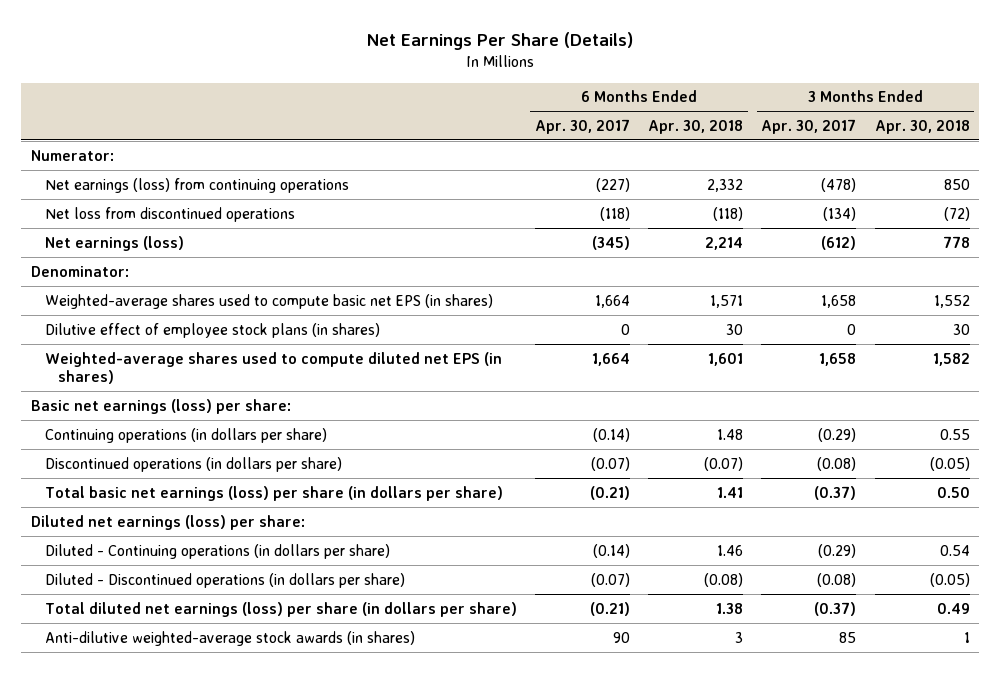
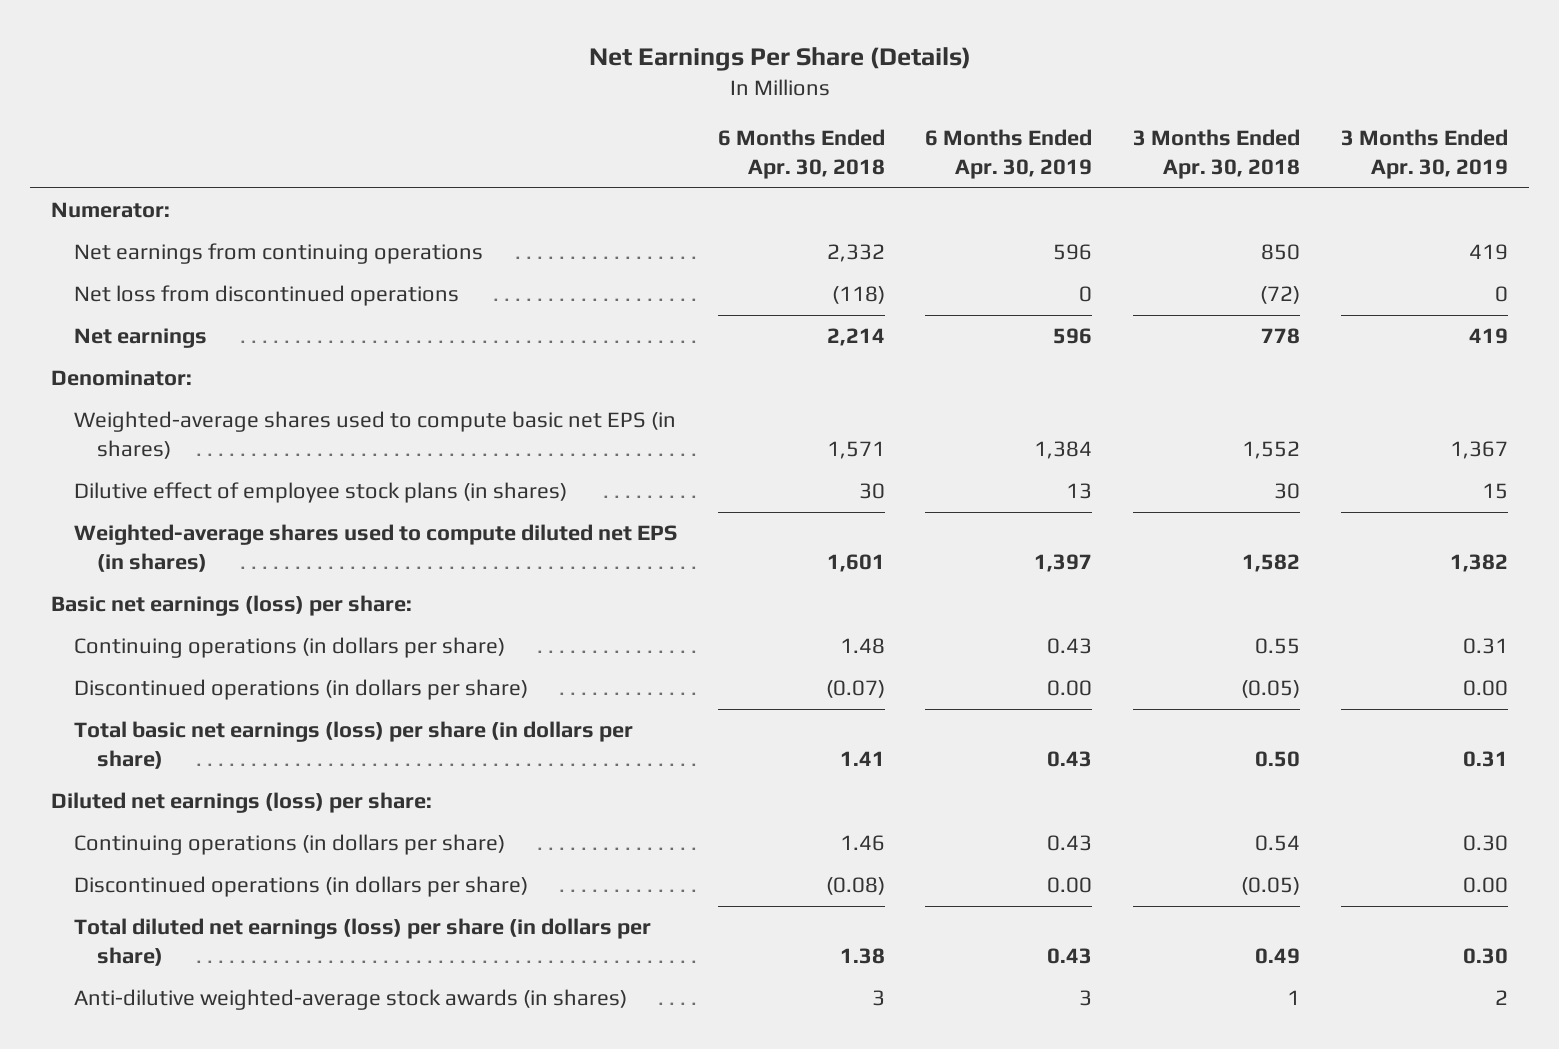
[534,118,630,134] Apr. 30, 2017 -> none
[761,118,857,134] Apr. 30, 2017 -> none
none -> [925,129,1093,179] 6 Months Ended Apr. 30, 2019
none -> [1341,129,1509,179] 3 Months Ended Apr. 30, 2019
[44,177,349,193] Net earnings (loss) from continuing operations -> [73,243,483,265] Net earnings from continuing operations
[44,235,184,251] Net earnings (loss) -> [73,328,207,349] Net earnings
[44,543,390,559] Diluted - Continuing operations (in dollars per share) -> [73,834,505,856] Continuing operations (in dollars per share)
[44,572,405,588] Diluted - Discontinued operations (in dollars per share) -> [73,876,528,898] Discontinued operations (in dollars per share)

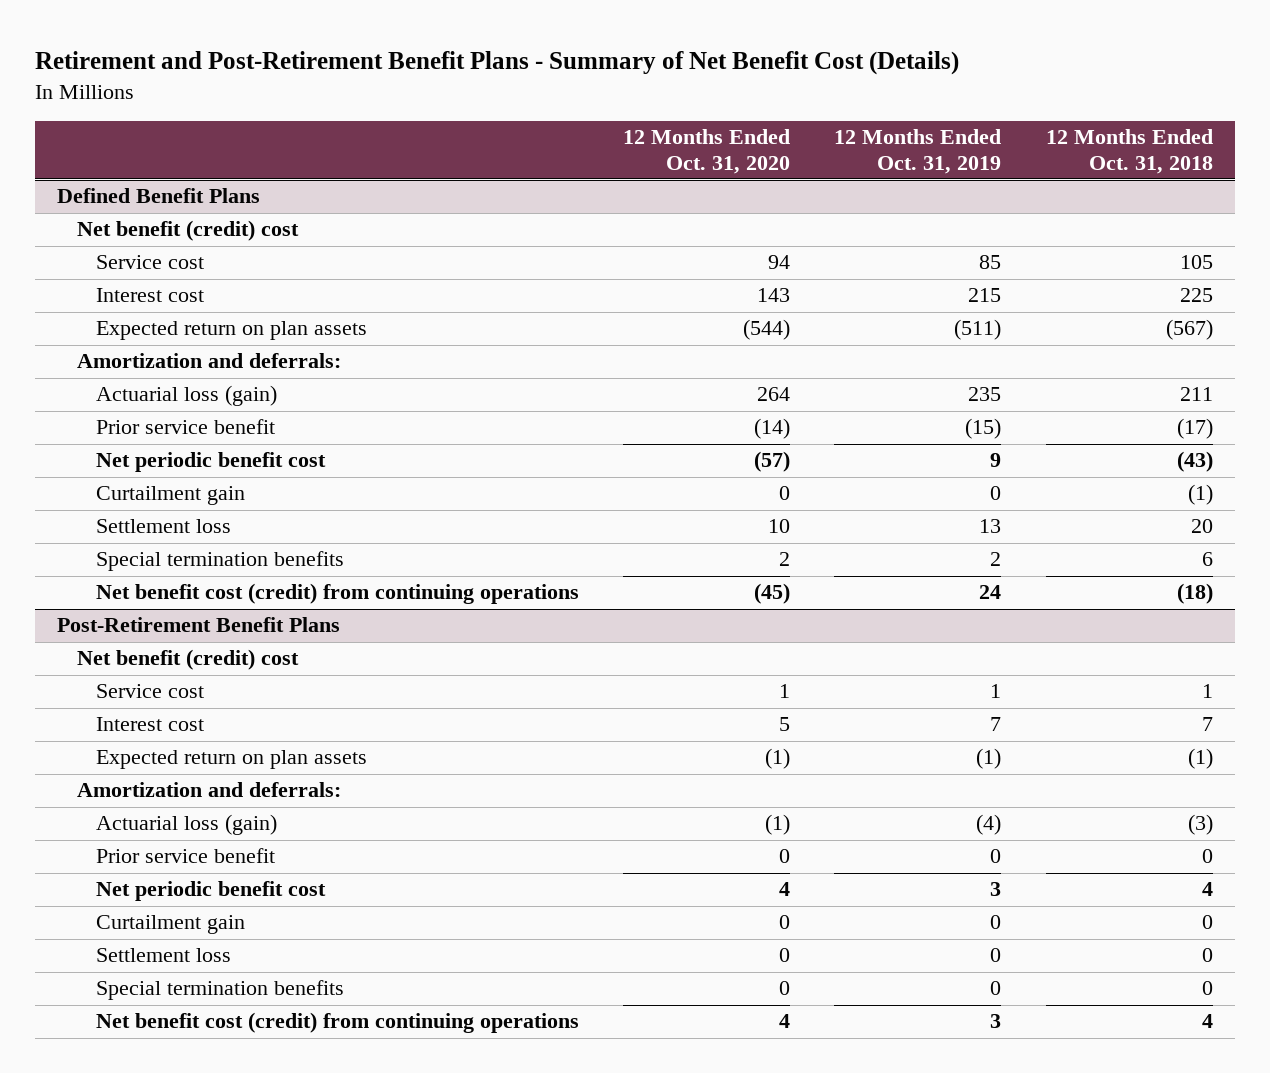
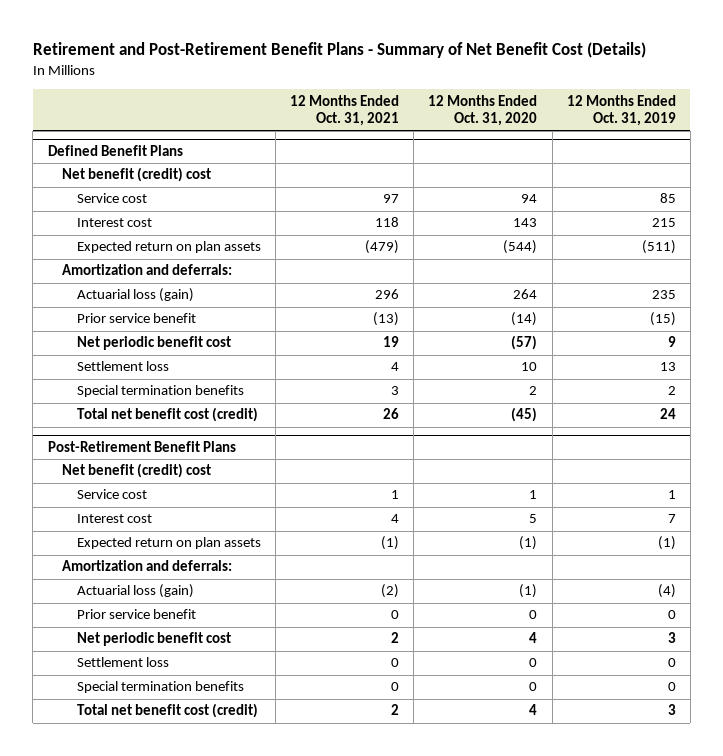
[1045,129,1213,174] 12 Months Ended Oct. 31, 2018 -> none
none -> [289,94,399,127] 12 Months Ended Oct. 31, 2021
[95,486,245,506] Curtailment gain -> none
[95,583,579,605] Net benefit cost (credit) from continuing operations -> [76,407,258,423] Total net benefit cost (credit)
[95,915,245,935] Curtailment gain -> none
[95,1012,579,1034] Net benefit cost (credit) from continuing operations -> [76,703,258,719] Total net benefit cost (credit)

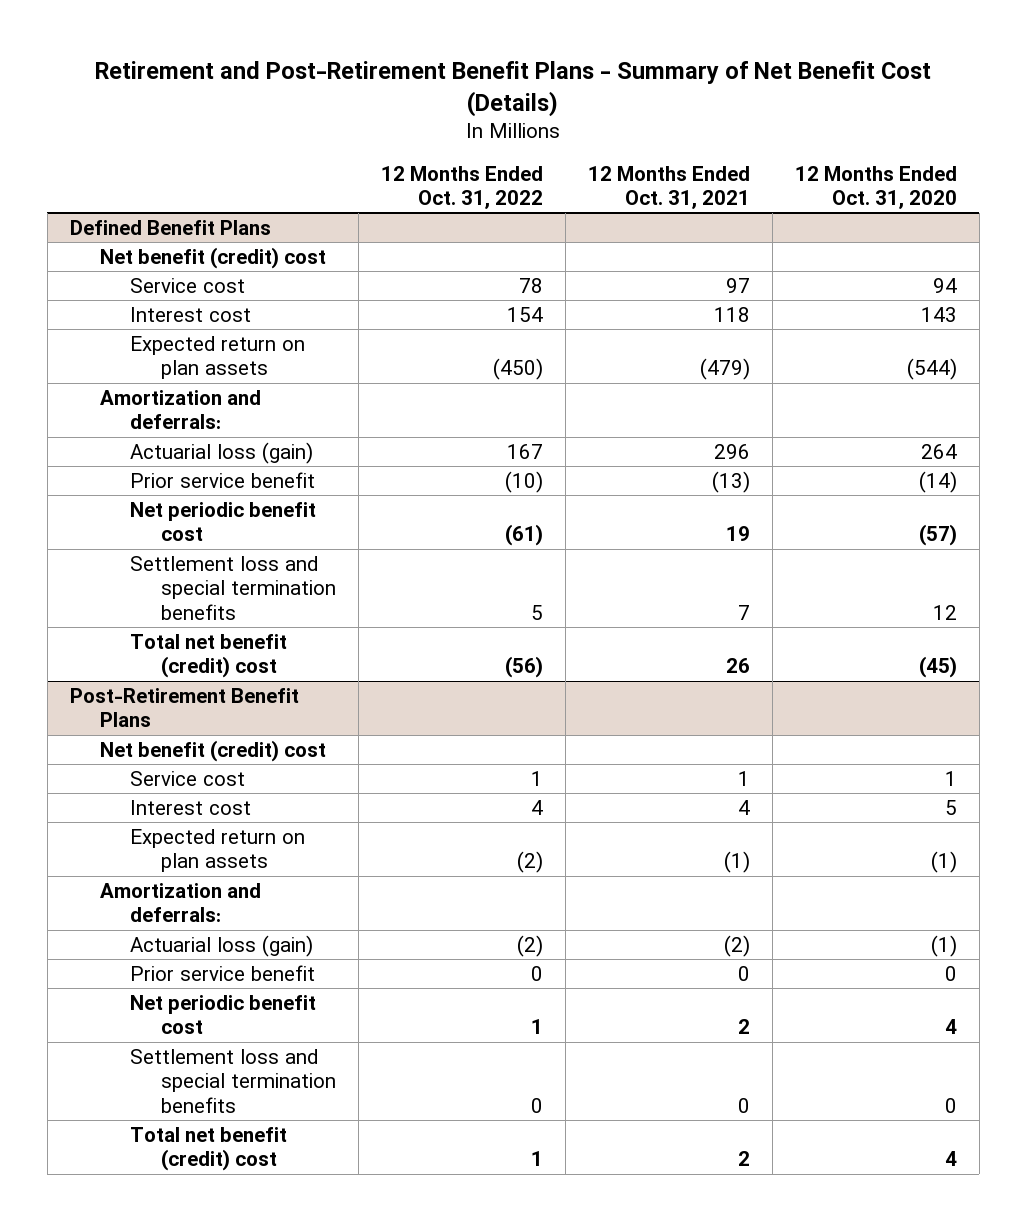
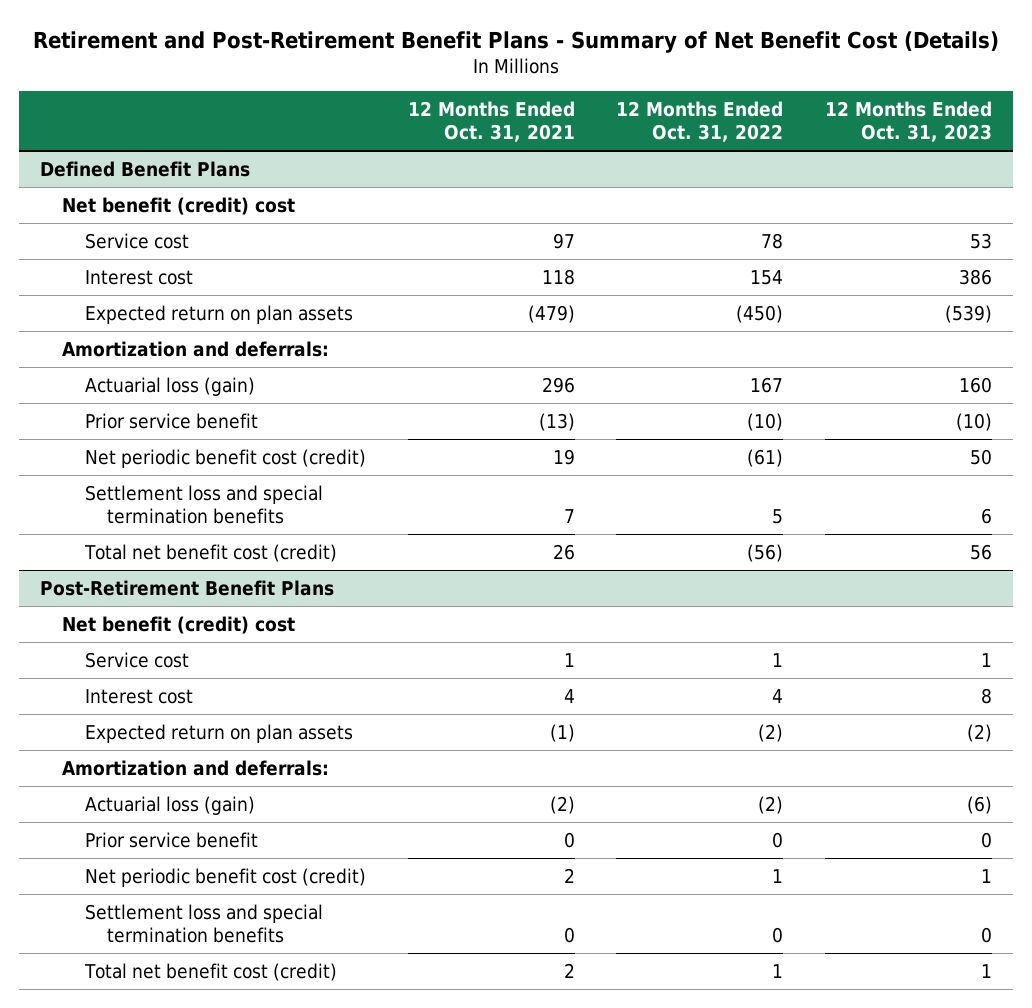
[794,165,957,209] 12 Months Ended Oct. 31, 2020 -> none
none -> [825,101,993,142] 12 Months Ended Oct. 31, 2023
[130,501,317,542] Net periodic benefit cost -> [84,448,366,468] Net periodic benefit cost (credit)
[130,633,288,679] Total net benefit (credit) cost -> [83,543,337,562] Total net benefit cost (credit)
[130,994,317,1035] Net periodic benefit cost -> [84,867,366,887] Net periodic benefit cost (credit)
[130,1126,288,1172] Total net benefit (credit) cost -> [83,962,337,981] Total net benefit cost (credit)

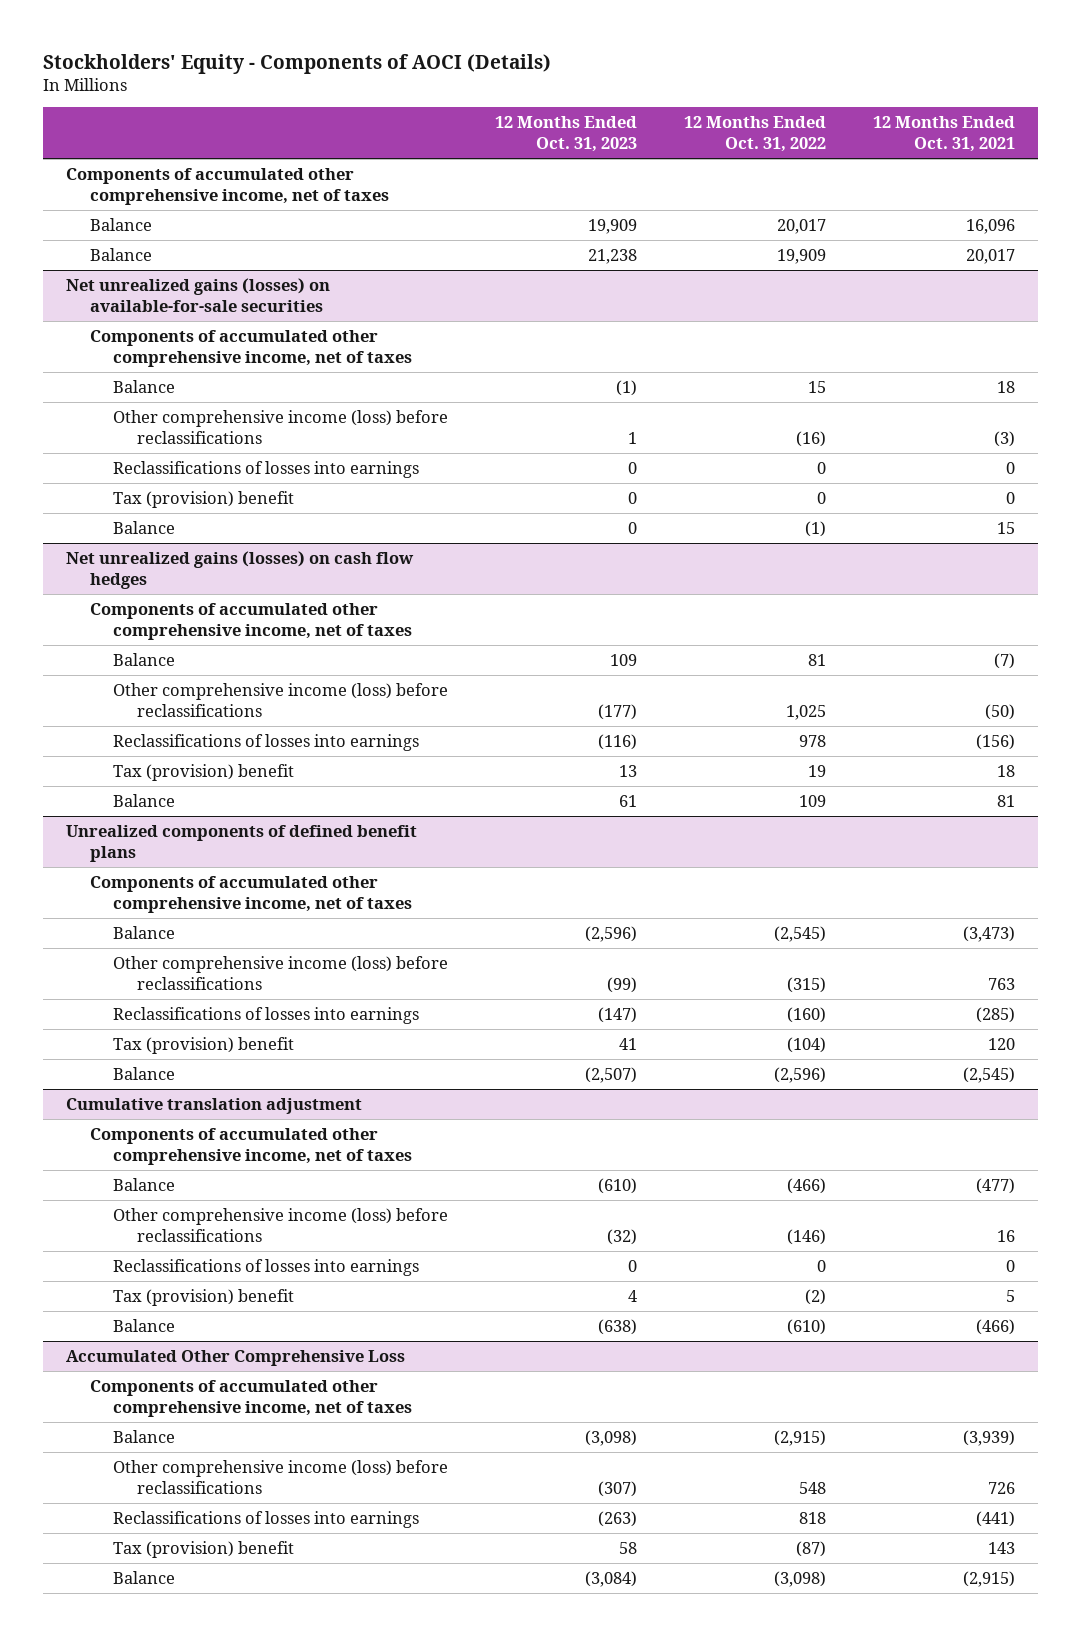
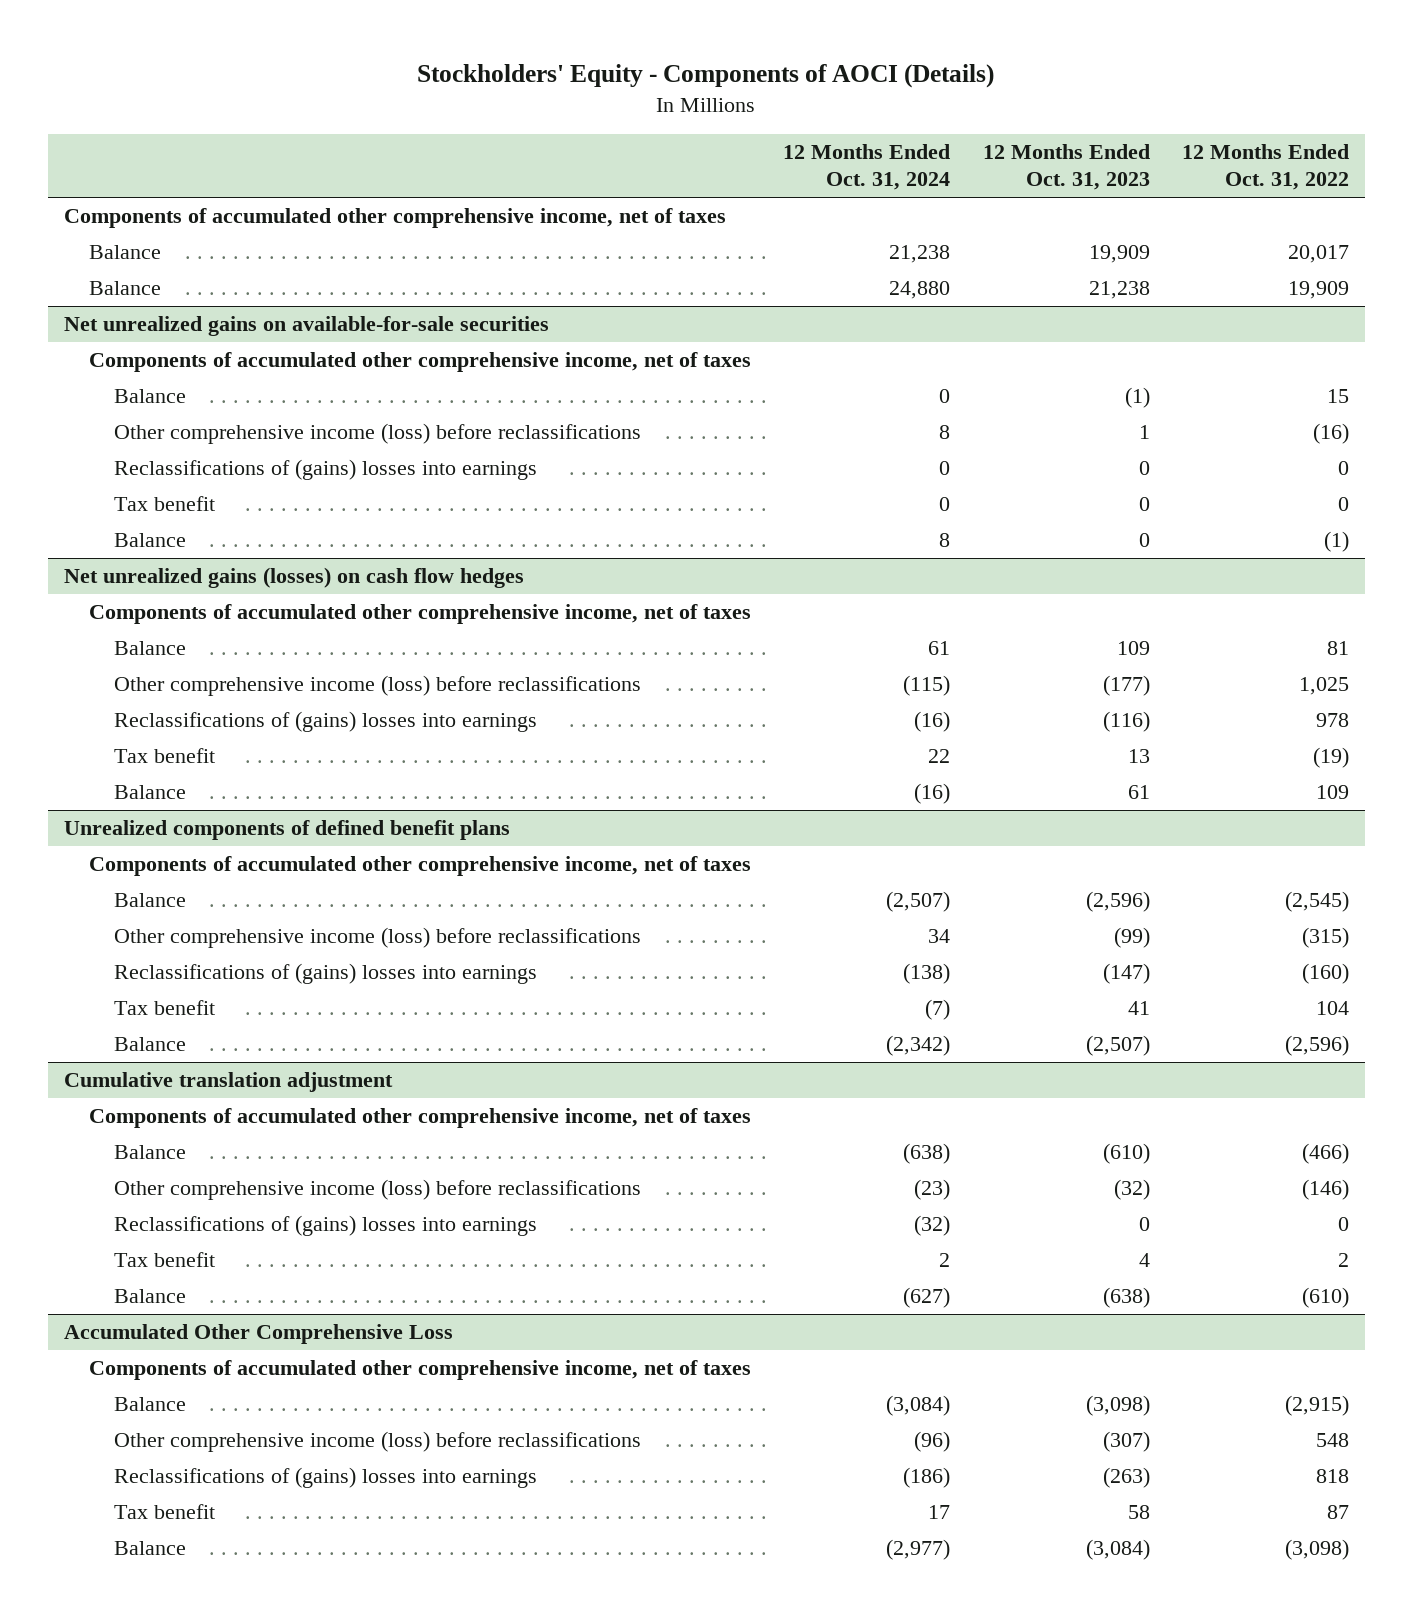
[872,116,1015,153] 12 Months Ended Oct. 31, 2021 -> none
none -> [783,144,951,191] 12 Months Ended Oct. 31, 2024
[66,277,331,313] Net unrealized gains (losses) on available-for-sale securities -> [63,316,549,337] Net unrealized gains on available-for-sale securities
[113,460,420,478] Reclassifications of losses into earnings -> [114,459,538,481] Reclassifications of (gains) losses into earnings
[113,490,295,508] Tax (provision) benefit -> [114,496,216,512] Tax benefit
[113,733,420,751] Reclassifications of losses into earnings -> [114,711,538,733] Reclassifications of (gains) losses into earnings
[113,763,295,781] Tax (provision) benefit -> [114,748,216,764] Tax benefit
[807,764,826,777] 19 -> [1313,747,1350,769] (19)
[113,1006,420,1024] Reclassifications of losses into earnings -> [114,963,538,985] Reclassifications of (gains) losses into earnings
[113,1036,295,1054] Tax (provision) benefit -> [114,1000,216,1016] Tax benefit
[786,1036,826,1053] (104) -> [1316,1001,1350,1016] 104
[113,1258,420,1276] Reclassifications of losses into earnings -> [114,1215,538,1237] Reclassifications of (gains) losses into earnings
[113,1288,295,1306] Tax (provision) benefit -> [114,1252,216,1268] Tax benefit
[804,1288,826,1305] (2) -> [1338,1253,1350,1268] 2
[113,1510,420,1528] Reclassifications of losses into earnings -> [114,1467,538,1489] Reclassifications of (gains) losses into earnings
[113,1540,295,1558] Tax (provision) benefit -> [114,1504,216,1520] Tax benefit
[795,1540,826,1557] (87) -> [1327,1505,1350,1520] 87

